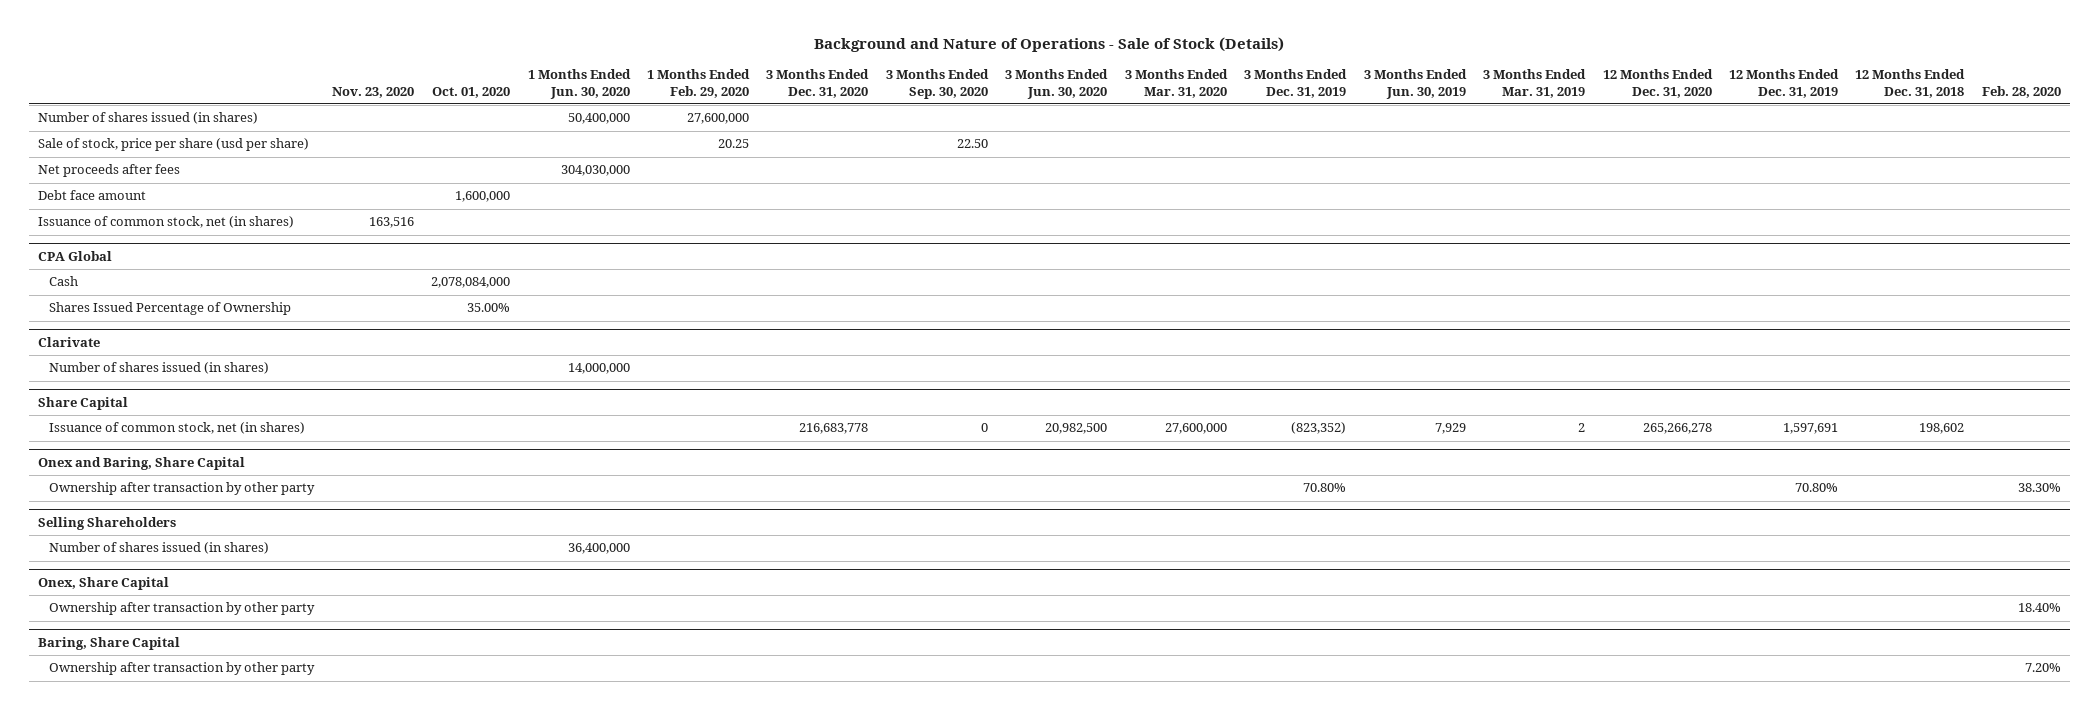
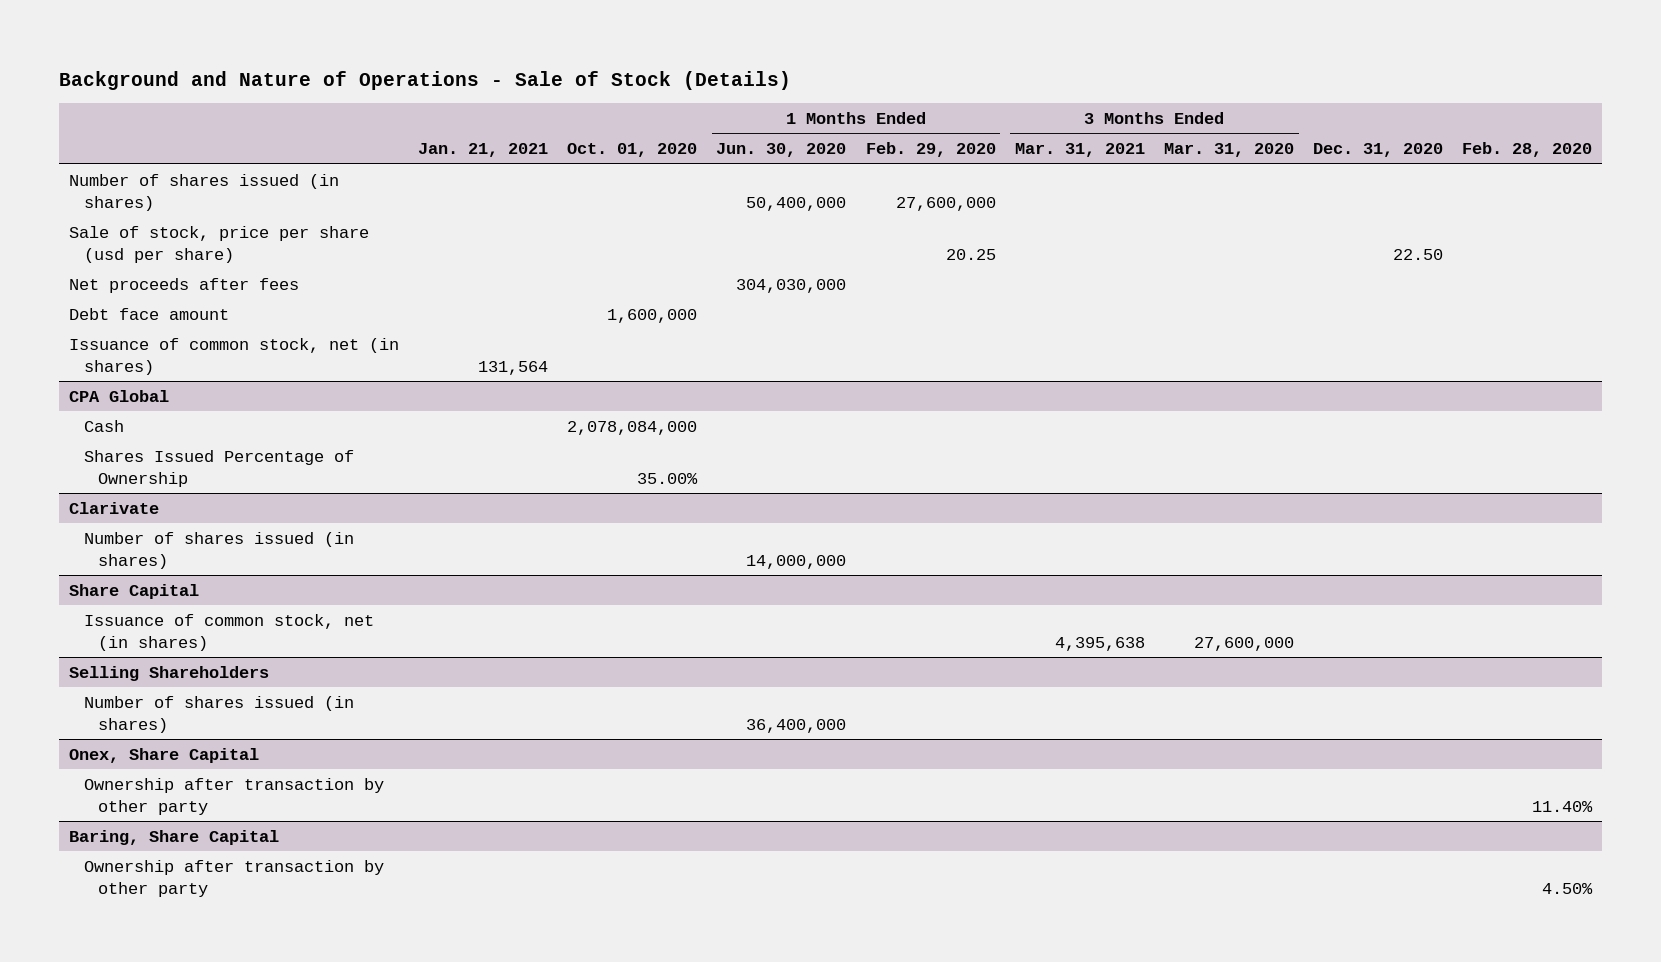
[331,86,414,98] Nov. 23, 2020 -> none
[766,69,870,98] 3 Months Ended Dec. 31, 2020 -> none
[885,69,989,99] 3 Months Ended Sep. 30, 2020 -> none
[1005,69,1109,99] 3 Months Ended Jun. 30, 2020 -> none
[1244,69,1348,98] 3 Months Ended Dec. 31, 2019 -> none
[1363,69,1467,99] 3 Months Ended Jun. 30, 2019 -> none
[1483,69,1587,98] 3 Months Ended Mar. 31, 2019 -> none
[1602,69,1713,98] 12 Months Ended Dec. 31, 2020 -> none
[1729,69,1840,98] 12 Months Ended Dec. 31, 2019 -> none
[1855,69,1966,98] 12 Months Ended Dec. 31, 2018 -> none
none -> [418,143,549,158] Jan. 21, 2021
none -> [1014,143,1145,158] Mar. 31, 2021
none -> [1313,143,1444,158] Dec. 31, 2020
[37,456,245,470] Onex and Baring, Share Capital -> none
[49,482,316,496] Ownership after transaction by other party -> none
[2017,603,2061,613] 18.40% -> [1532,800,1594,812] 11.40%
[2024,663,2061,673] 7.20% -> [1542,882,1594,894] 4.50%

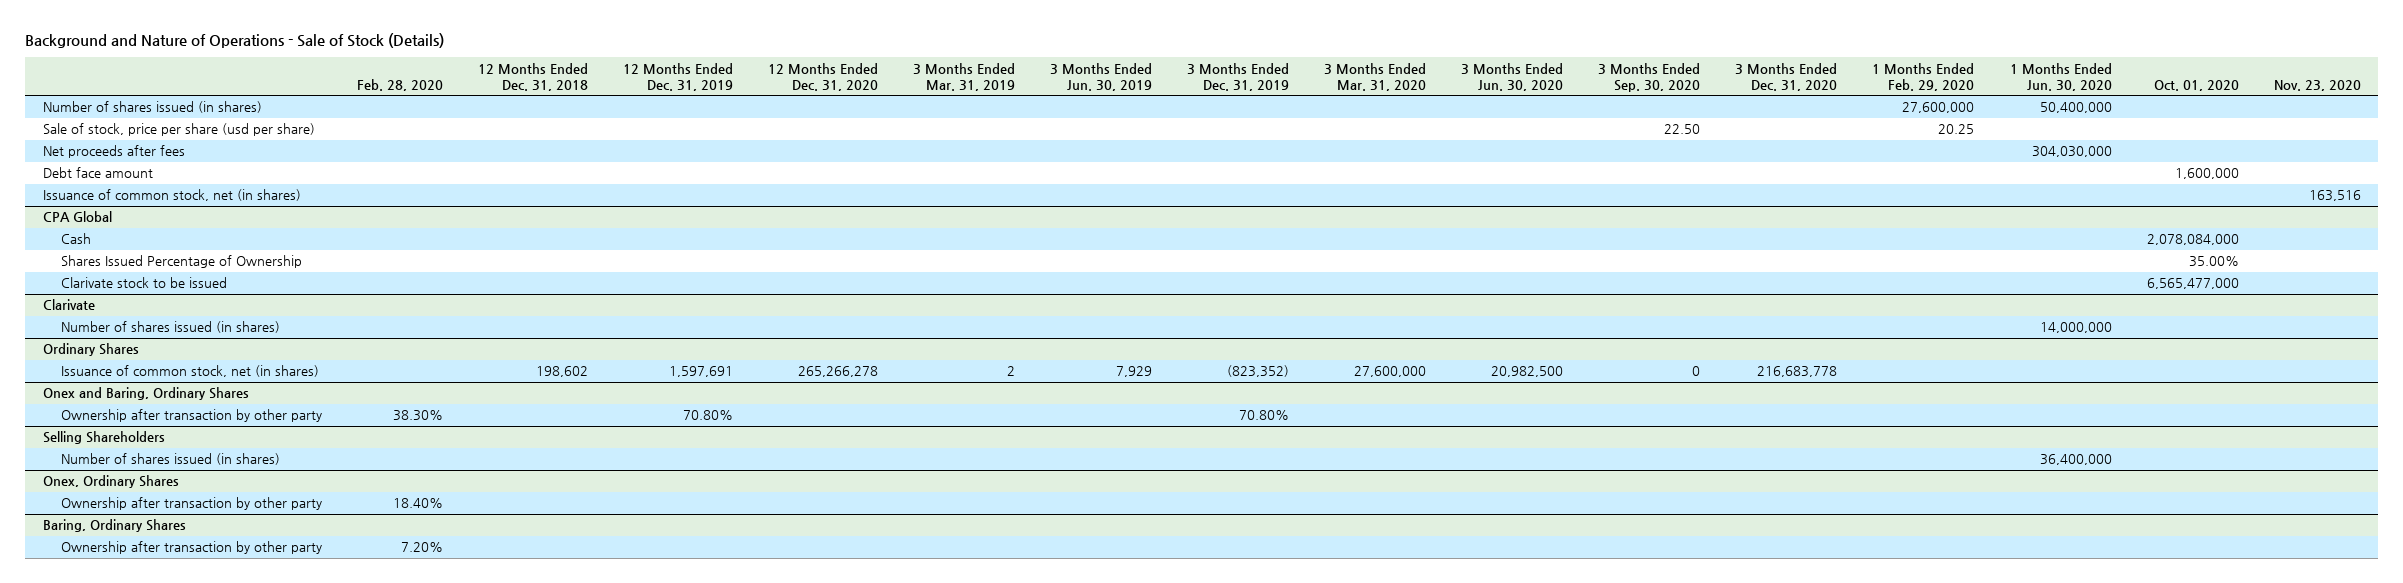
[418,143,549,158] Jan. 21, 2021 -> none
[1014,143,1145,158] Mar. 31, 2021 -> none
[1313,143,1444,158] Dec. 31, 2020 -> none
none -> [478,62,589,91] 12 Months Ended Dec. 31, 2018
none -> [623,62,734,91] 12 Months Ended Dec. 31, 2019
none -> [768,62,879,91] 12 Months Ended Dec. 31, 2020
none -> [913,62,1016,91] 3 Months Ended Mar. 31, 2019
none -> [1050,62,1153,91] 3 Months Ended Jun. 30, 2019
none -> [1187,62,1290,91] 3 Months Ended Dec. 31, 2019
none -> [1461,62,1564,91] 3 Months Ended Jun. 30, 2020
none -> [1598,62,1701,92] 3 Months Ended Sep. 30, 2020
none -> [1735,62,1838,91] 3 Months Ended Dec. 31, 2020
none -> [2273,79,2361,91] Nov. 23, 2020
none -> [60,277,227,289] Clarivate stock to be issued
[68,583,199,599] Share Capital -> [42,343,139,357] Ordinary Shares
none -> [42,387,249,401] Onex and Baring, Ordinary Shares
none -> [60,409,322,423] Ownership after transaction by other party
[68,747,259,763] Onex, Share Capital -> none
[83,777,384,815] Ownership after transaction by other party -> none
[68,829,279,845] Baring, Share Capital -> none
[83,859,384,897] Ownership after transaction by other party -> none
none -> [42,475,179,489] Onex, Ordinary Shares
none -> [60,497,322,511] Ownership after transaction by other party
none -> [42,519,186,533] Baring, Ordinary Shares
none -> [60,541,322,555] Ownership after transaction by other party

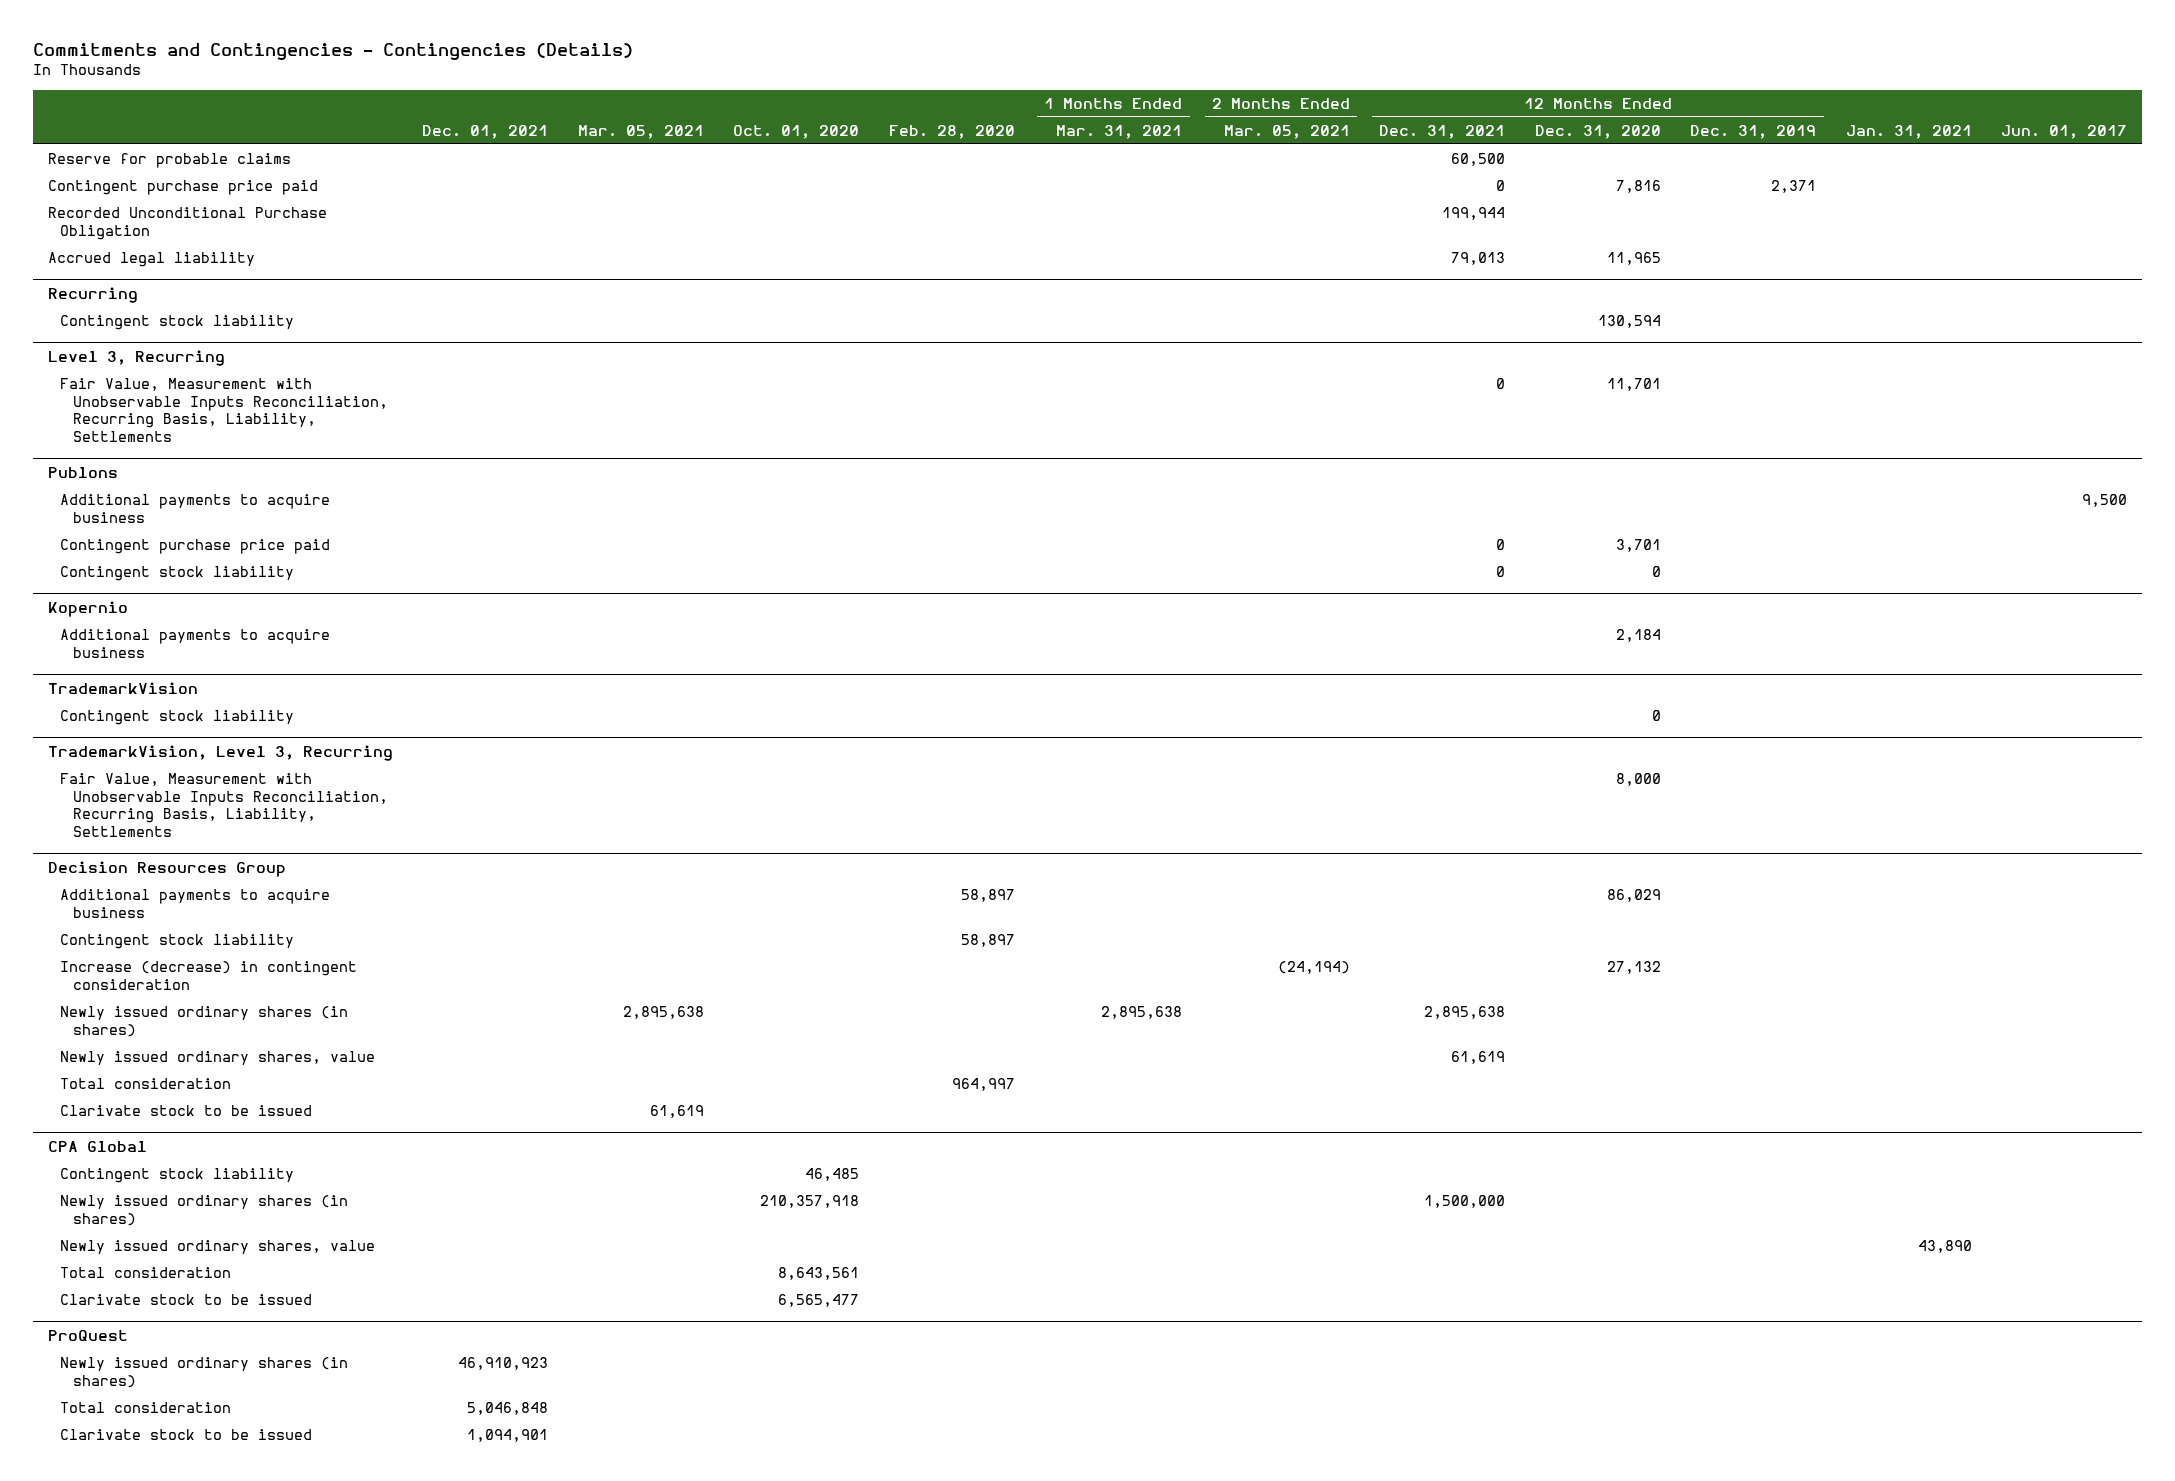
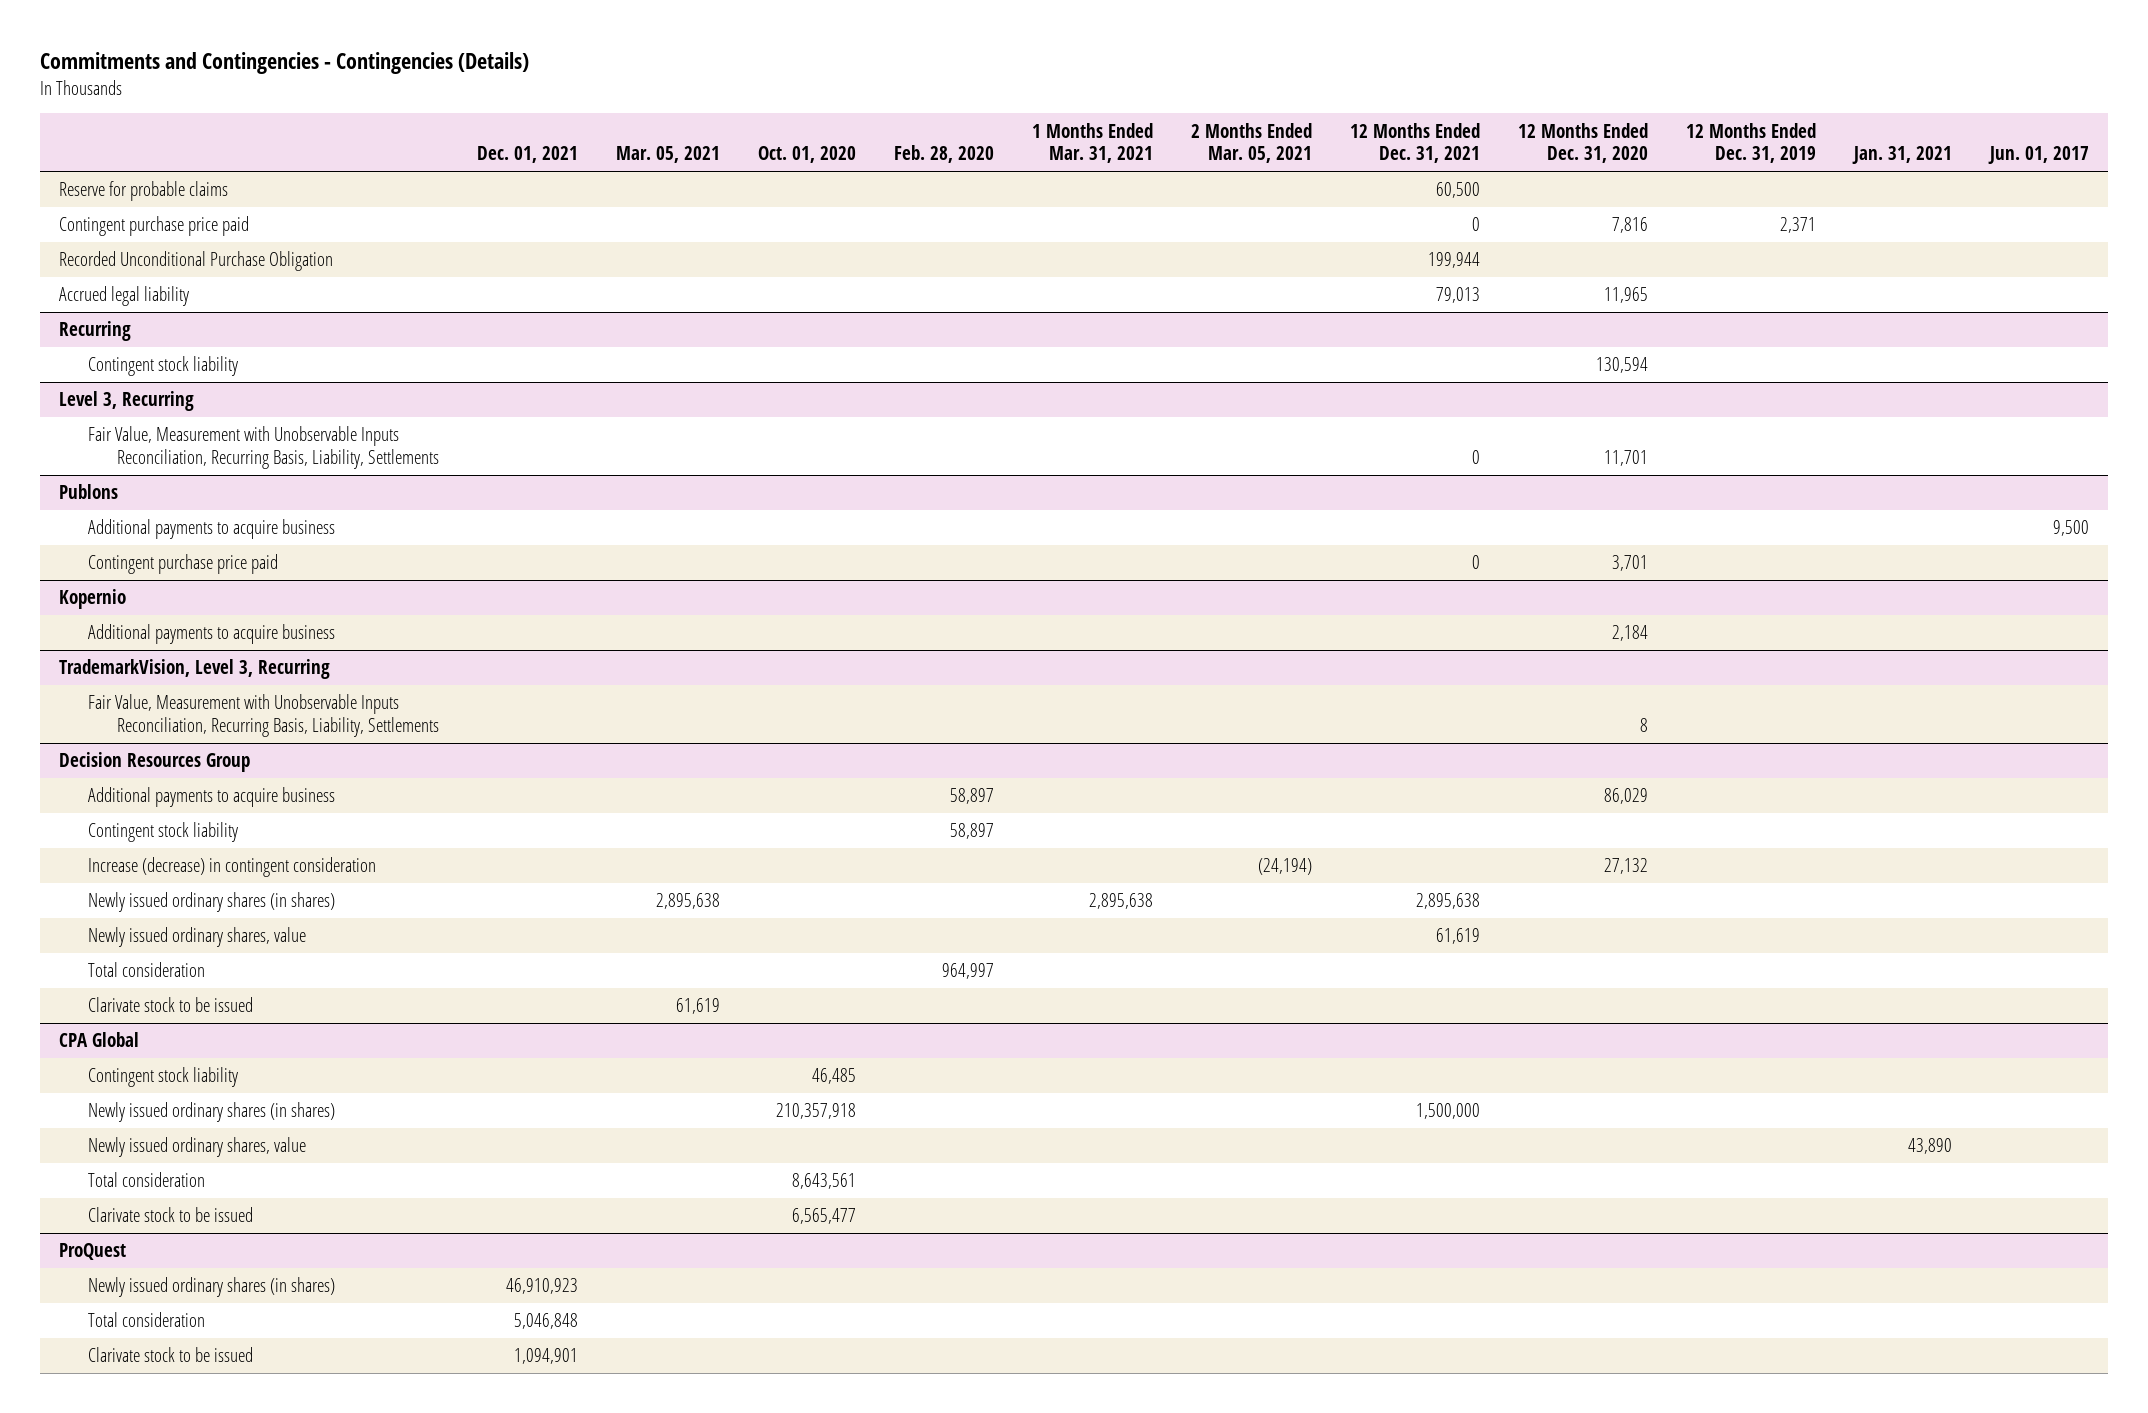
[60,566,295,582] Contingent stock liability -> none
[47,681,198,694] TrademarkVision -> none
[60,710,295,726] Contingent stock liability -> none
[1615,773,1661,787] 8,000 -> [1639,718,1648,733] 8

